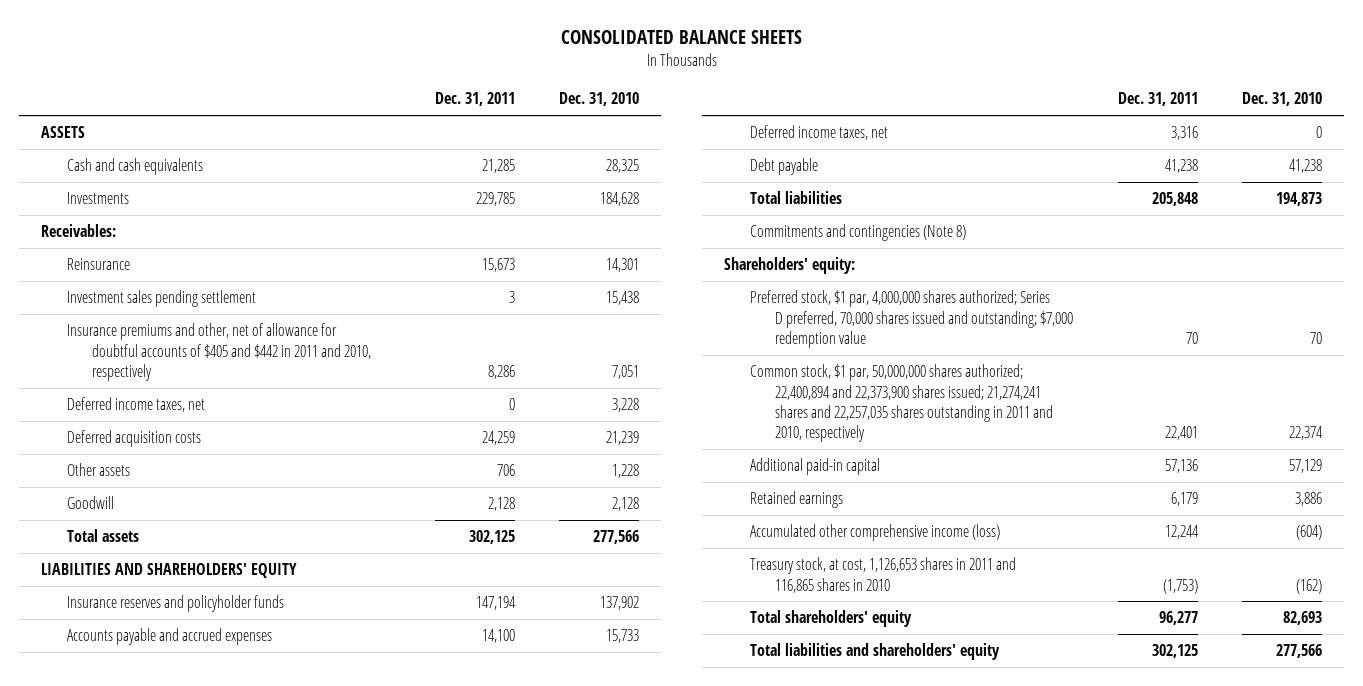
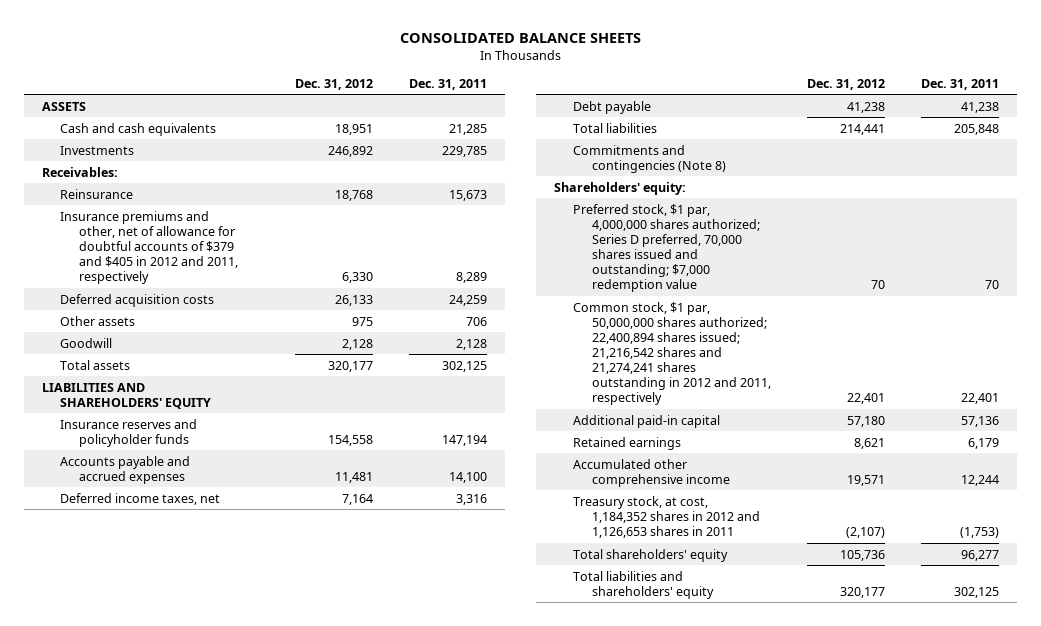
[559,92,640,107] Dec. 31, 2010 -> none
none -> [294,78,373,90] Dec. 31, 2012
[66,290,256,308] Investment sales pending settlement -> none
[66,397,205,413] Deferred income taxes, net -> none
[66,323,372,381] Insurance premiums and other, net of allowance for doubtful accounts of $405 and $442 in 2011 and 2010, respectively -> [60,210,239,285] Insurance premiums and other, net of allowance for doubtful accounts of $379 and $405 in 2012 and 2011, respectively
[487,364,515,379] 8,286 -> [455,272,487,284] 8,289
[749,364,1054,443] Common stock, $1 par, 50,000,000 shares authorized; 22,400,894 and 22,373,900 shares issued; 21,274,241 shares and 22,257,035 shares outstanding in 2011 and 2010, respectively -> [573,301,771,406] Common stock, $1 par, 50,000,000 shares authorized; 22,400,894 shares issued; 21,216,542 shares and 21,274,241 shares outstanding in 2012 and 2011, respectively
[749,524,1000,542] Accumulated other comprehensive income (loss) -> [573,458,730,487] Accumulated other comprehensive income
[749,557,1016,593] Treasury stock, at cost, 1,126,653 shares in 2011 and 116,865 shares in 2010 -> [573,495,760,538] Treasury stock, at cost, 1,184,352 shares in 2012 and 1,126,653 shares in 2011

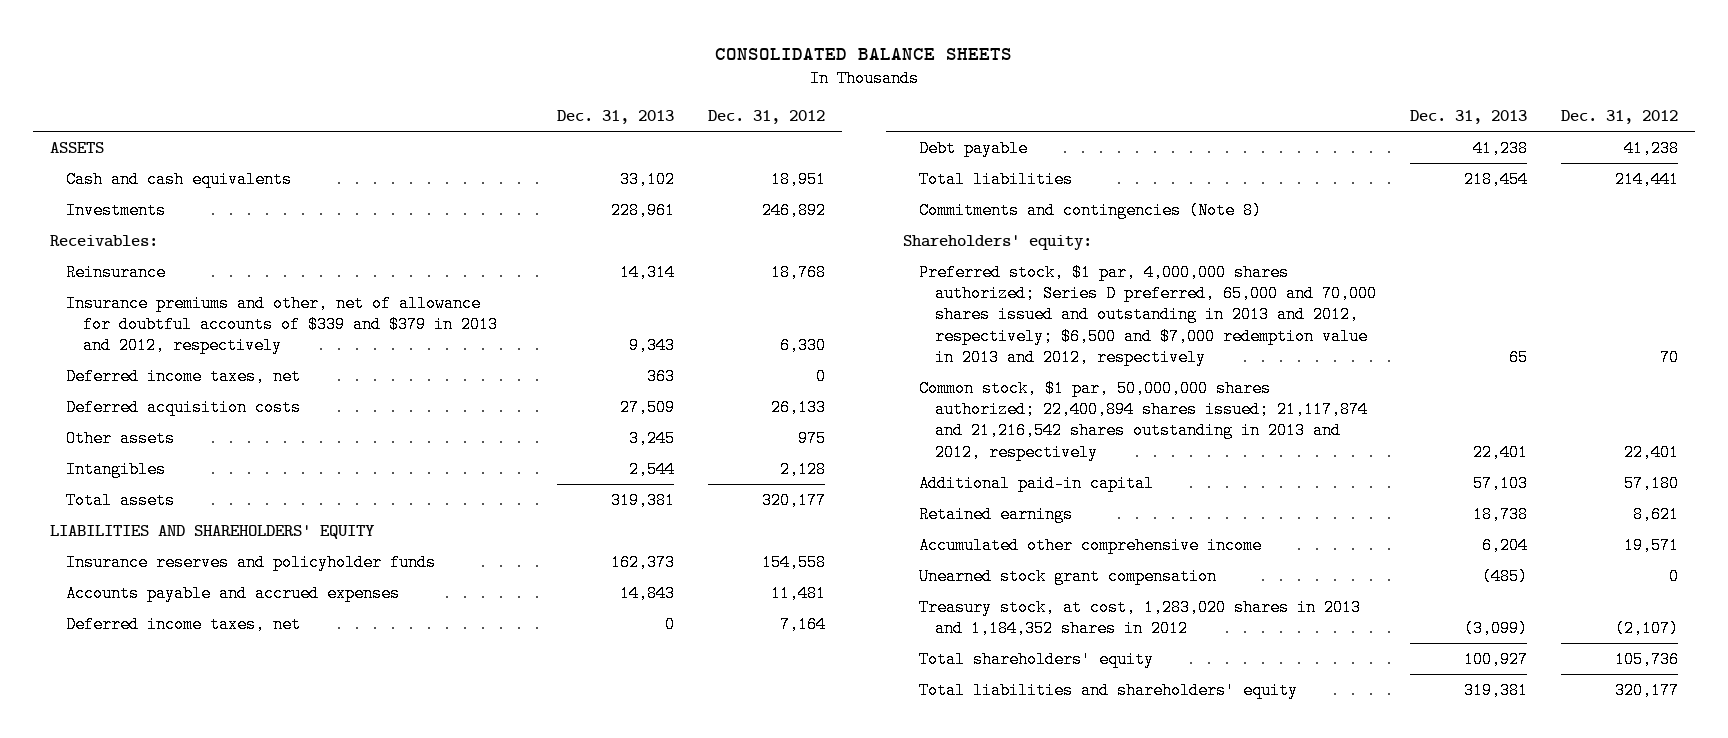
[408,78,487,90] Dec. 31, 2011 -> none
none -> [557,110,675,125] Dec. 31, 2013
[60,210,239,285] Insurance premiums and other, net of allowance for doubtful accounts of $379 and $405 in 2012 and 2011, respectively -> [66,294,498,355] Insurance premiums and other, net of allowance for doubtful accounts of $339 and $379 in 2013 and 2012, respectively
none -> [66,367,302,385] Deferred income taxes, net
[60,337,113,348] Goodwill -> [66,460,167,478] Intangibles
[573,203,760,293] Preferred stock, $1 par, 4,000,000 shares authorized; Series D preferred, 70,000 shares issued and outstanding; $7,000 redemption value -> [918,263,1377,367] Preferred stock, $1 par, 4,000,000 shares authorized; Series D preferred, 65,000 and 70,000 shares issued and outstanding in 2013 and 2012, respectively; $6,500 and $7,000 redemption value in 2013 and 2012, respectively
[573,301,771,406] Common stock, $1 par, 50,000,000 shares authorized; 22,400,894 shares issued; 21,216,542 shares and 21,274,241 shares outstanding in 2012 and 2011, respectively -> [918,379,1368,461] Common stock, $1 par, 50,000,000 shares authorized; 22,400,894 shares issued; 21,117,874 and 21,216,542 shares outstanding in 2013 and 2012, respectively
none -> [918,567,1217,585] Unearned stock grant compensation
[573,495,760,538] Treasury stock, at cost, 1,184,352 shares in 2012 and 1,126,653 shares in 2011 -> [918,598,1361,637] Treasury stock, at cost, 1,283,020 shares in 2013 and 1,184,352 shares in 2012

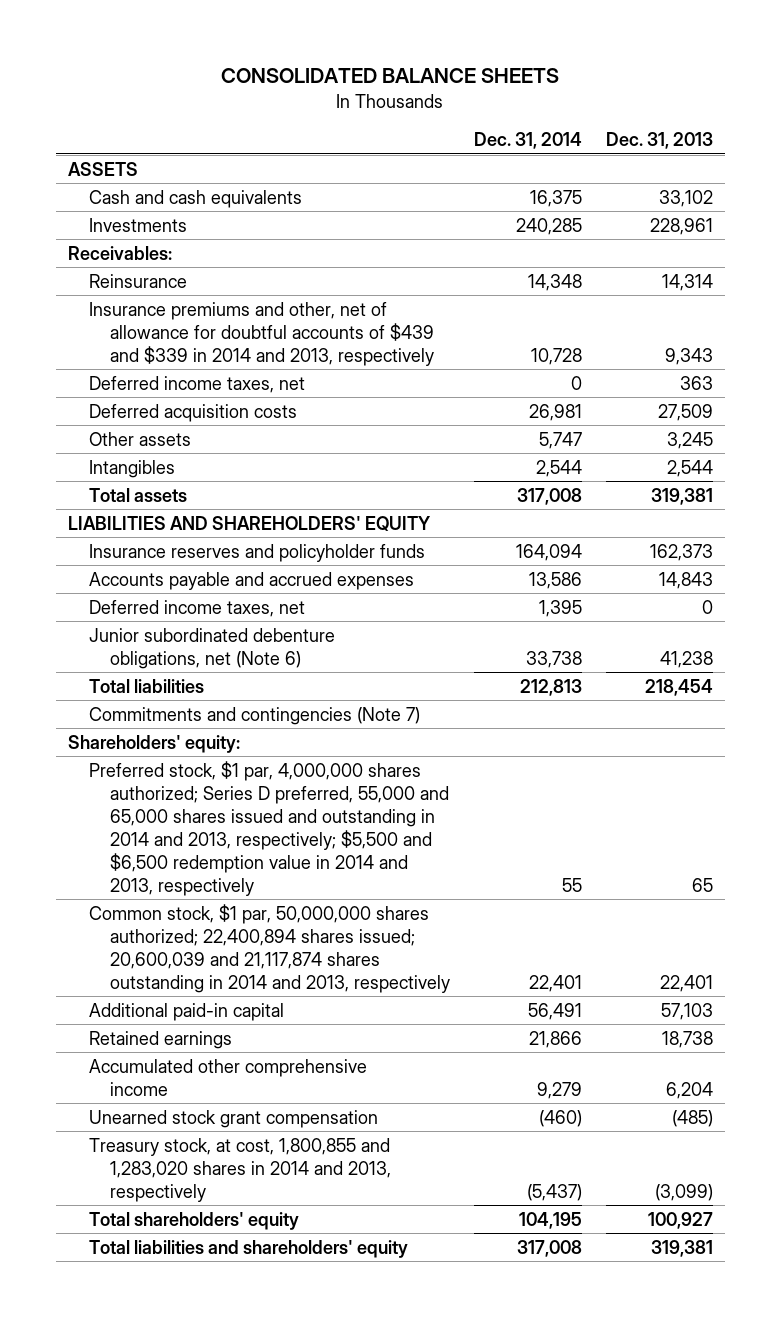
[708,110,826,125] Dec. 31, 2012 -> none
none -> [474,132,583,150] Dec. 31, 2014
[66,294,498,355] Insurance premiums and other, net of allowance for doubtful accounts of $339 and $379 in 2013 and 2012, respectively -> [88,301,435,366] Insurance premiums and other, net of allowance for doubtful accounts of $439 and $339 in 2014 and 2013, respectively
[918,139,1028,157] Debt payable -> [88,627,335,669] Junior subordinated debenture obligations, net (Note 6)
[918,201,1262,219] Commitments and contingencies (Note 8) -> [88,706,420,725] Commitments and contingencies (Note 7)
[918,263,1377,367] Preferred stock, $1 par, 4,000,000 shares authorized; Series D preferred, 65,000 and 70,000 shares issued and outstanding in 2013 and 2012, respectively; $6,500 and $7,000 redemption value in 2013 and 2012, respectively -> [88,760,450,896] Preferred stock, $1 par, 4,000,000 shares authorized; Series D preferred, 55,000 and 65,000 shares issued and outstanding in 2014 and 2013, respectively; $5,500 and $6,500 redemption value in 2014 and 2013, respectively
[918,379,1368,461] Common stock, $1 par, 50,000,000 shares authorized; 22,400,894 shares issued; 21,117,874 and 21,216,542 shares outstanding in 2013 and 2012, respectively -> [88,903,451,993] Common stock, $1 par, 50,000,000 shares authorized; 22,400,894 shares issued; 20,600,039 and 21,117,874 shares outstanding in 2014 and 2013, respectively
[918,598,1361,637] Treasury stock, at cost, 1,283,020 shares in 2013 and 1,184,352 shares in 2012 -> [88,1137,392,1202] Treasury stock, at cost, 1,800,855 and 1,283,020 shares in 2014 and 2013, respectively

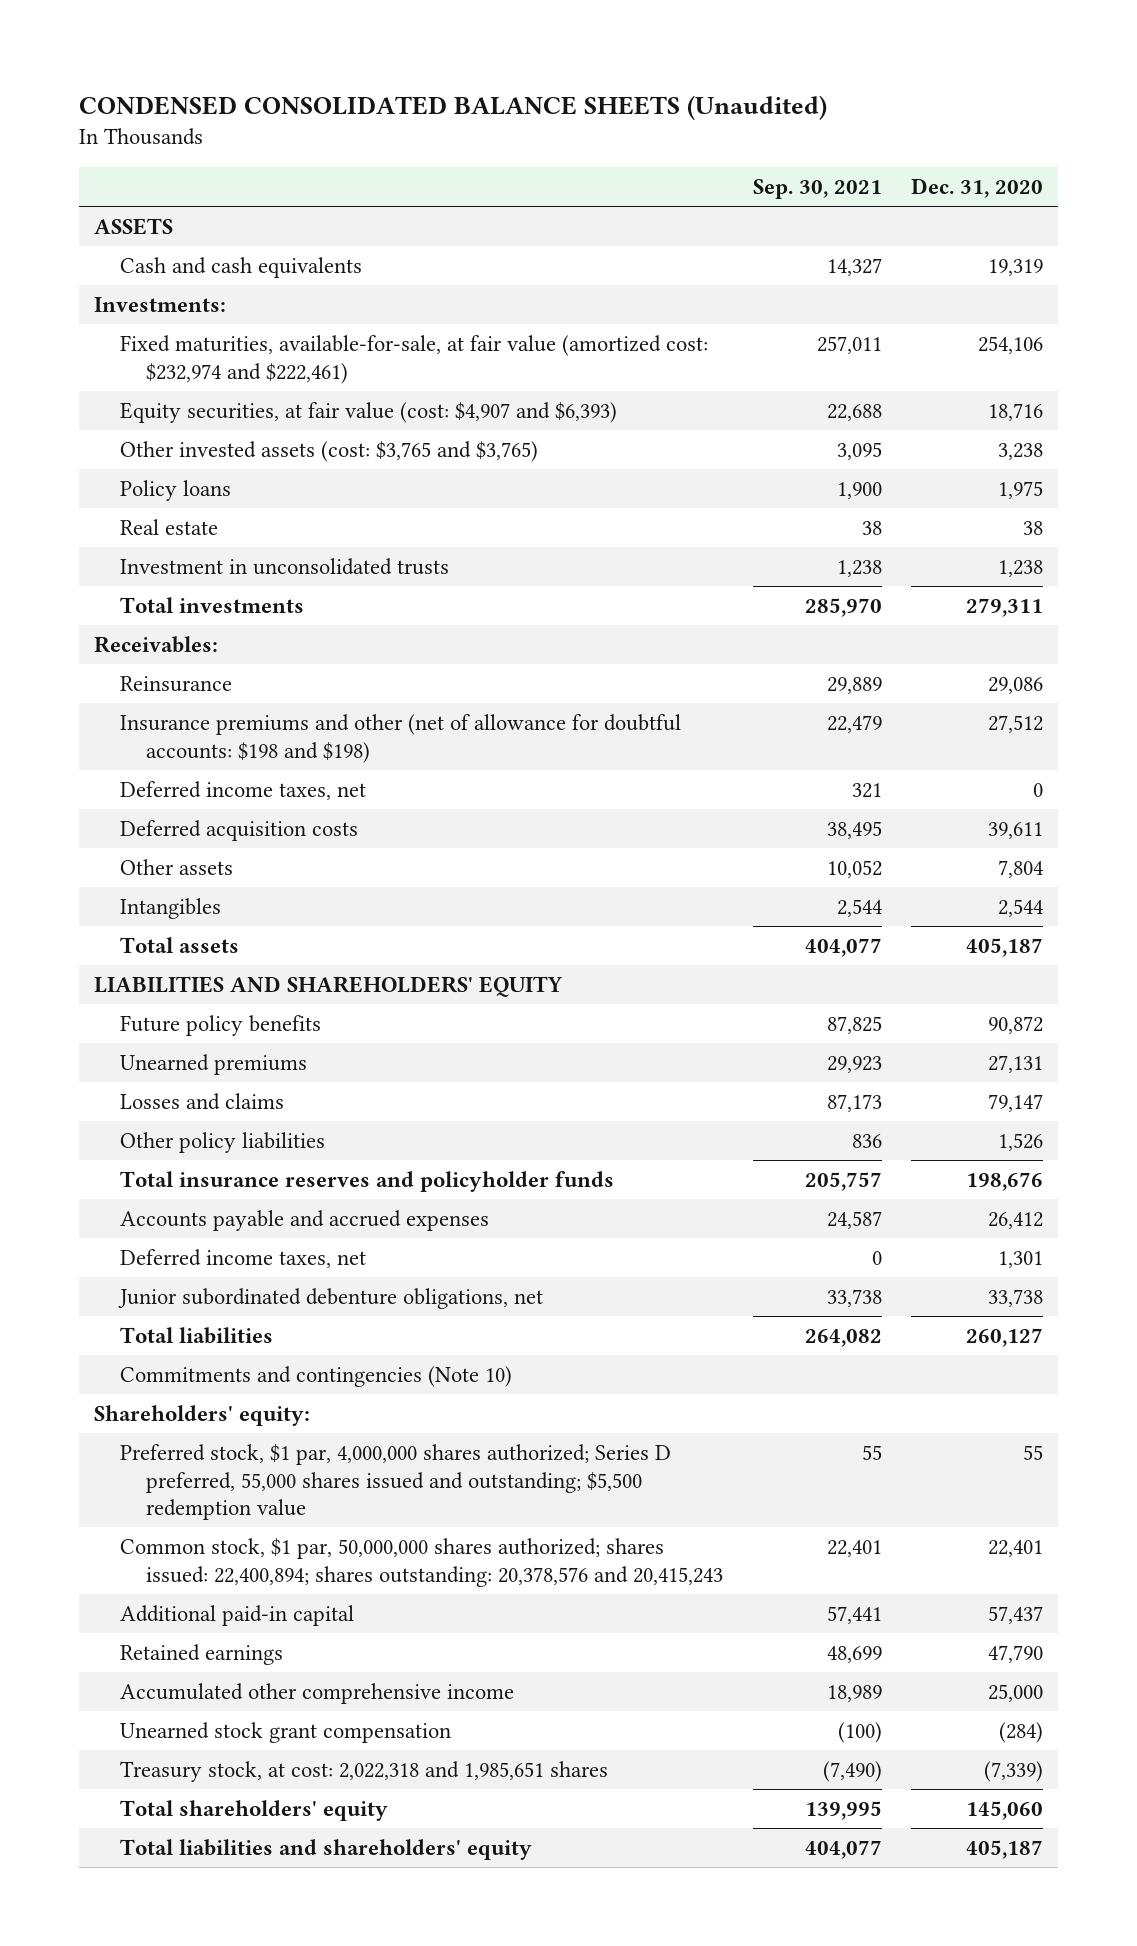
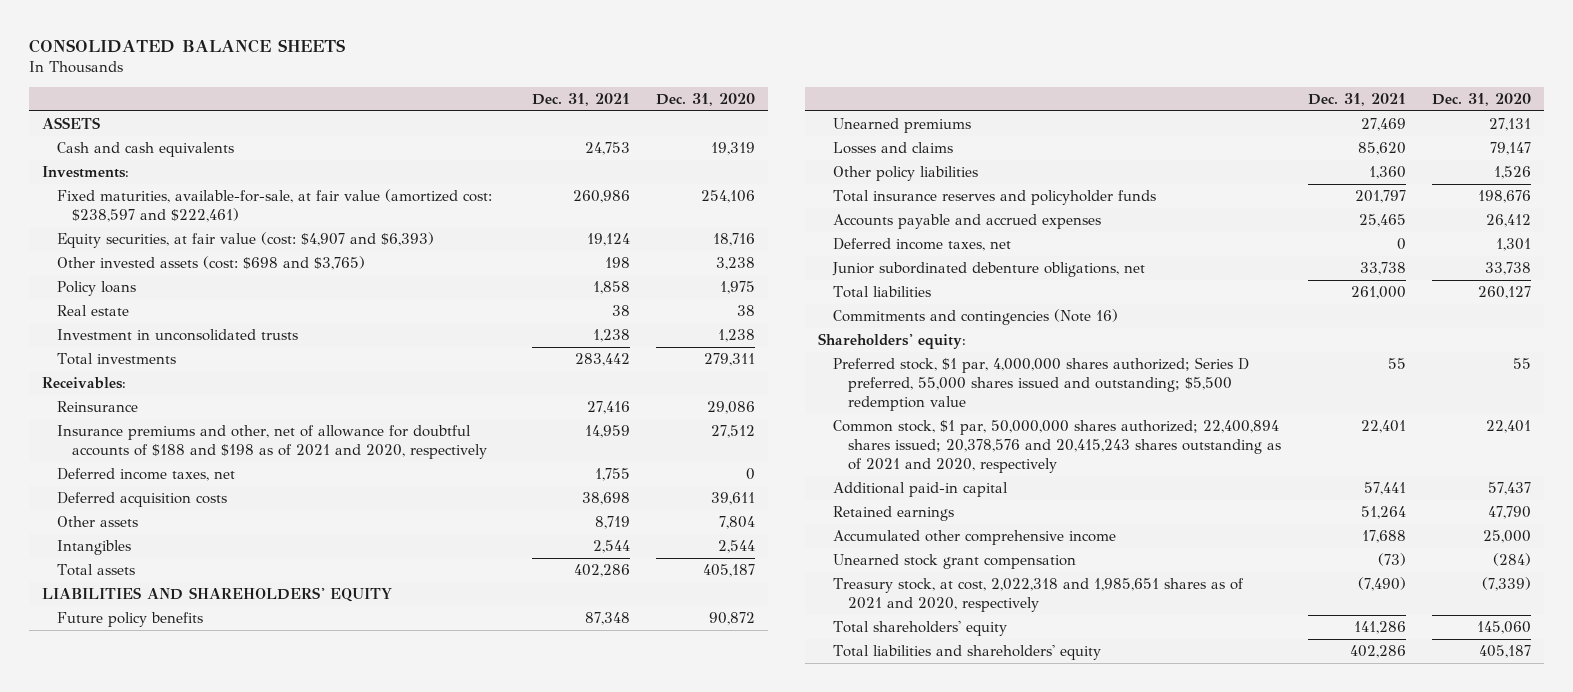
[78,94,827,120] CONDENSED CONSOLIDATED BALANCE SHEETS (Unaudited) -> [29,39,346,54] CONSOLIDATED BALANCE SHEETS
[752,179,882,200] Sep. 30, 2021 -> none
none -> [531,93,630,107] Dec. 31, 2021
[120,334,709,384] Fixed maturities, available-for-sale, at fair value (amortized cost: $232,974 and $222,461) -> [57,188,493,223] Fixed maturities, available-for-sale, at fair value (amortized cost: $238,597 and $222,461)
[120,440,539,462] Other invested assets (cost: $3,765 and $3,765) -> [57,255,366,270] Other invested assets (cost: $698 and $3,765)
[120,713,682,763] Insurance premiums and other (net of allowance for doubtful accounts: $198 and $198) -> [57,424,488,460] Insurance premiums and other, net of allowance for doubtful accounts of $188 and $198 as of 2021 and 2020, respectively
[120,1365,513,1387] Commitments and contingencies (Note 10) -> [833,308,1119,325] Commitments and contingencies (Note 16)
[120,1537,724,1587] Common stock, $1 par, 50,000,000 shares authorized; shares issued: 22,400,894; shares outstanding: 20,378,576 and 20,415,243 -> [833,419,1282,474] Common stock, $1 par, 50,000,000 shares authorized; 22,400,894 shares issued; 20,378,576 and 20,415,243 shares outstanding as of 2021 and 2020, respectively
[120,1760,609,1782] Treasury stock, at cost: 2,022,318 and 1,985,651 shares -> [833,577,1245,613] Treasury stock, at cost, 2,022,318 and 1,985,651 shares as of 2021 and 2020, respectively

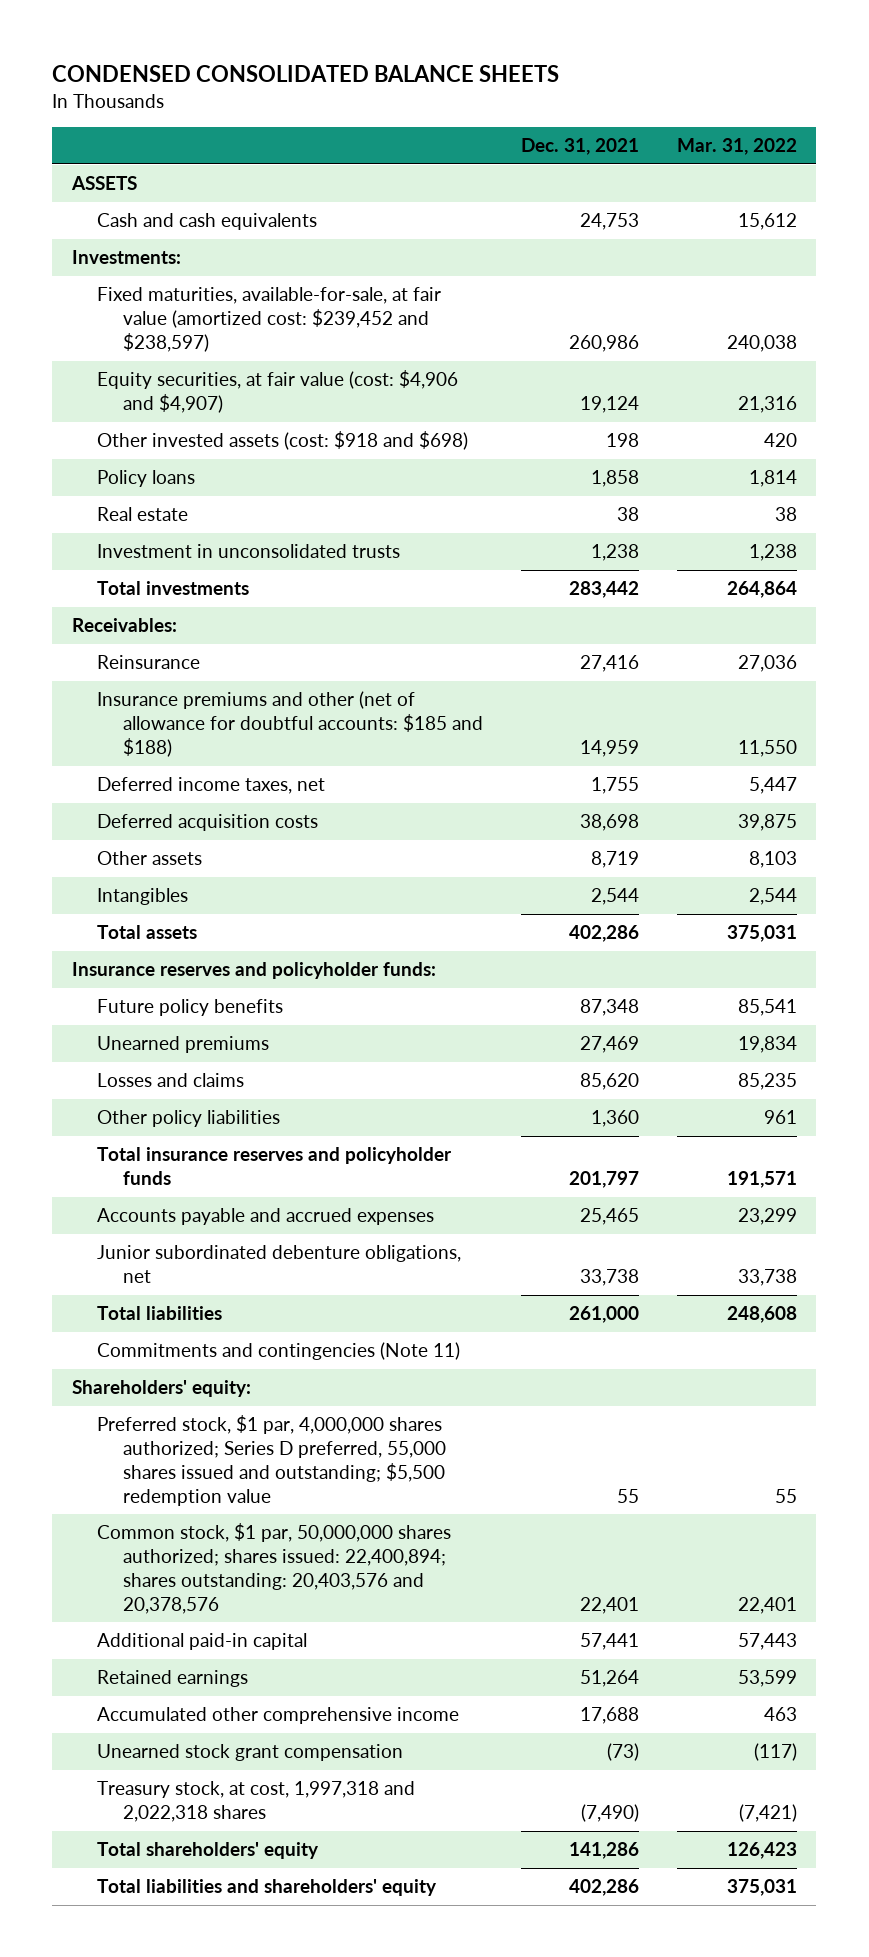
[29,39,346,54] CONSOLIDATED BALANCE SHEETS -> [52,65,560,83] CONDENSED CONSOLIDATED BALANCE SHEETS
[655,93,755,107] Dec. 31, 2020 -> none
none -> [677,138,798,156] Mar. 31, 2022
[57,188,493,223] Fixed maturities, available-for-sale, at fair value (amortized cost: $238,597 and $222,461) -> [97,287,442,353] Fixed maturities, available-for-sale, at fair value (amortized cost: $239,452 and $238,597)
[57,231,435,248] Equity securities, at fair value (cost: $4,907 and $6,393) -> [97,370,459,414] Equity securities, at fair value (cost: $4,906 and $4,907)
[57,255,366,270] Other invested assets (cost: $698 and $3,765) -> [97,431,469,451] Other invested assets (cost: $918 and $698)
[57,424,488,460] Insurance premiums and other, net of allowance for doubtful accounts of $188 and $198 as of 2021 and 2020, respectively -> [97,691,483,758] Insurance premiums and other (net of allowance for doubtful accounts: $185 and $188)
[42,586,393,602] LIABILITIES AND SHAREHOLDERS' EQUITY -> none
none -> [71,962,436,980] Insurance reserves and policyholder funds:
[833,237,1012,251] Deferred income taxes, net -> none
[833,308,1119,325] Commitments and contingencies (Note 16) -> [97,1342,461,1361] Commitments and contingencies (Note 11)
[833,419,1282,474] Common stock, $1 par, 50,000,000 shares authorized; 22,400,894 shares issued; 20,378,576 and 20,415,243 shares outstanding as of 2021 and 2020, respectively -> [97,1523,452,1614] Common stock, $1 par, 50,000,000 shares authorized; shares issued: 22,400,894; shares outstanding: 20,403,576 and 20,378,576
[833,577,1245,613] Treasury stock, at cost, 2,022,318 and 1,985,651 shares as of 2021 and 2020, respectively -> [97,1781,416,1823] Treasury stock, at cost, 1,997,318 and 2,022,318 shares

